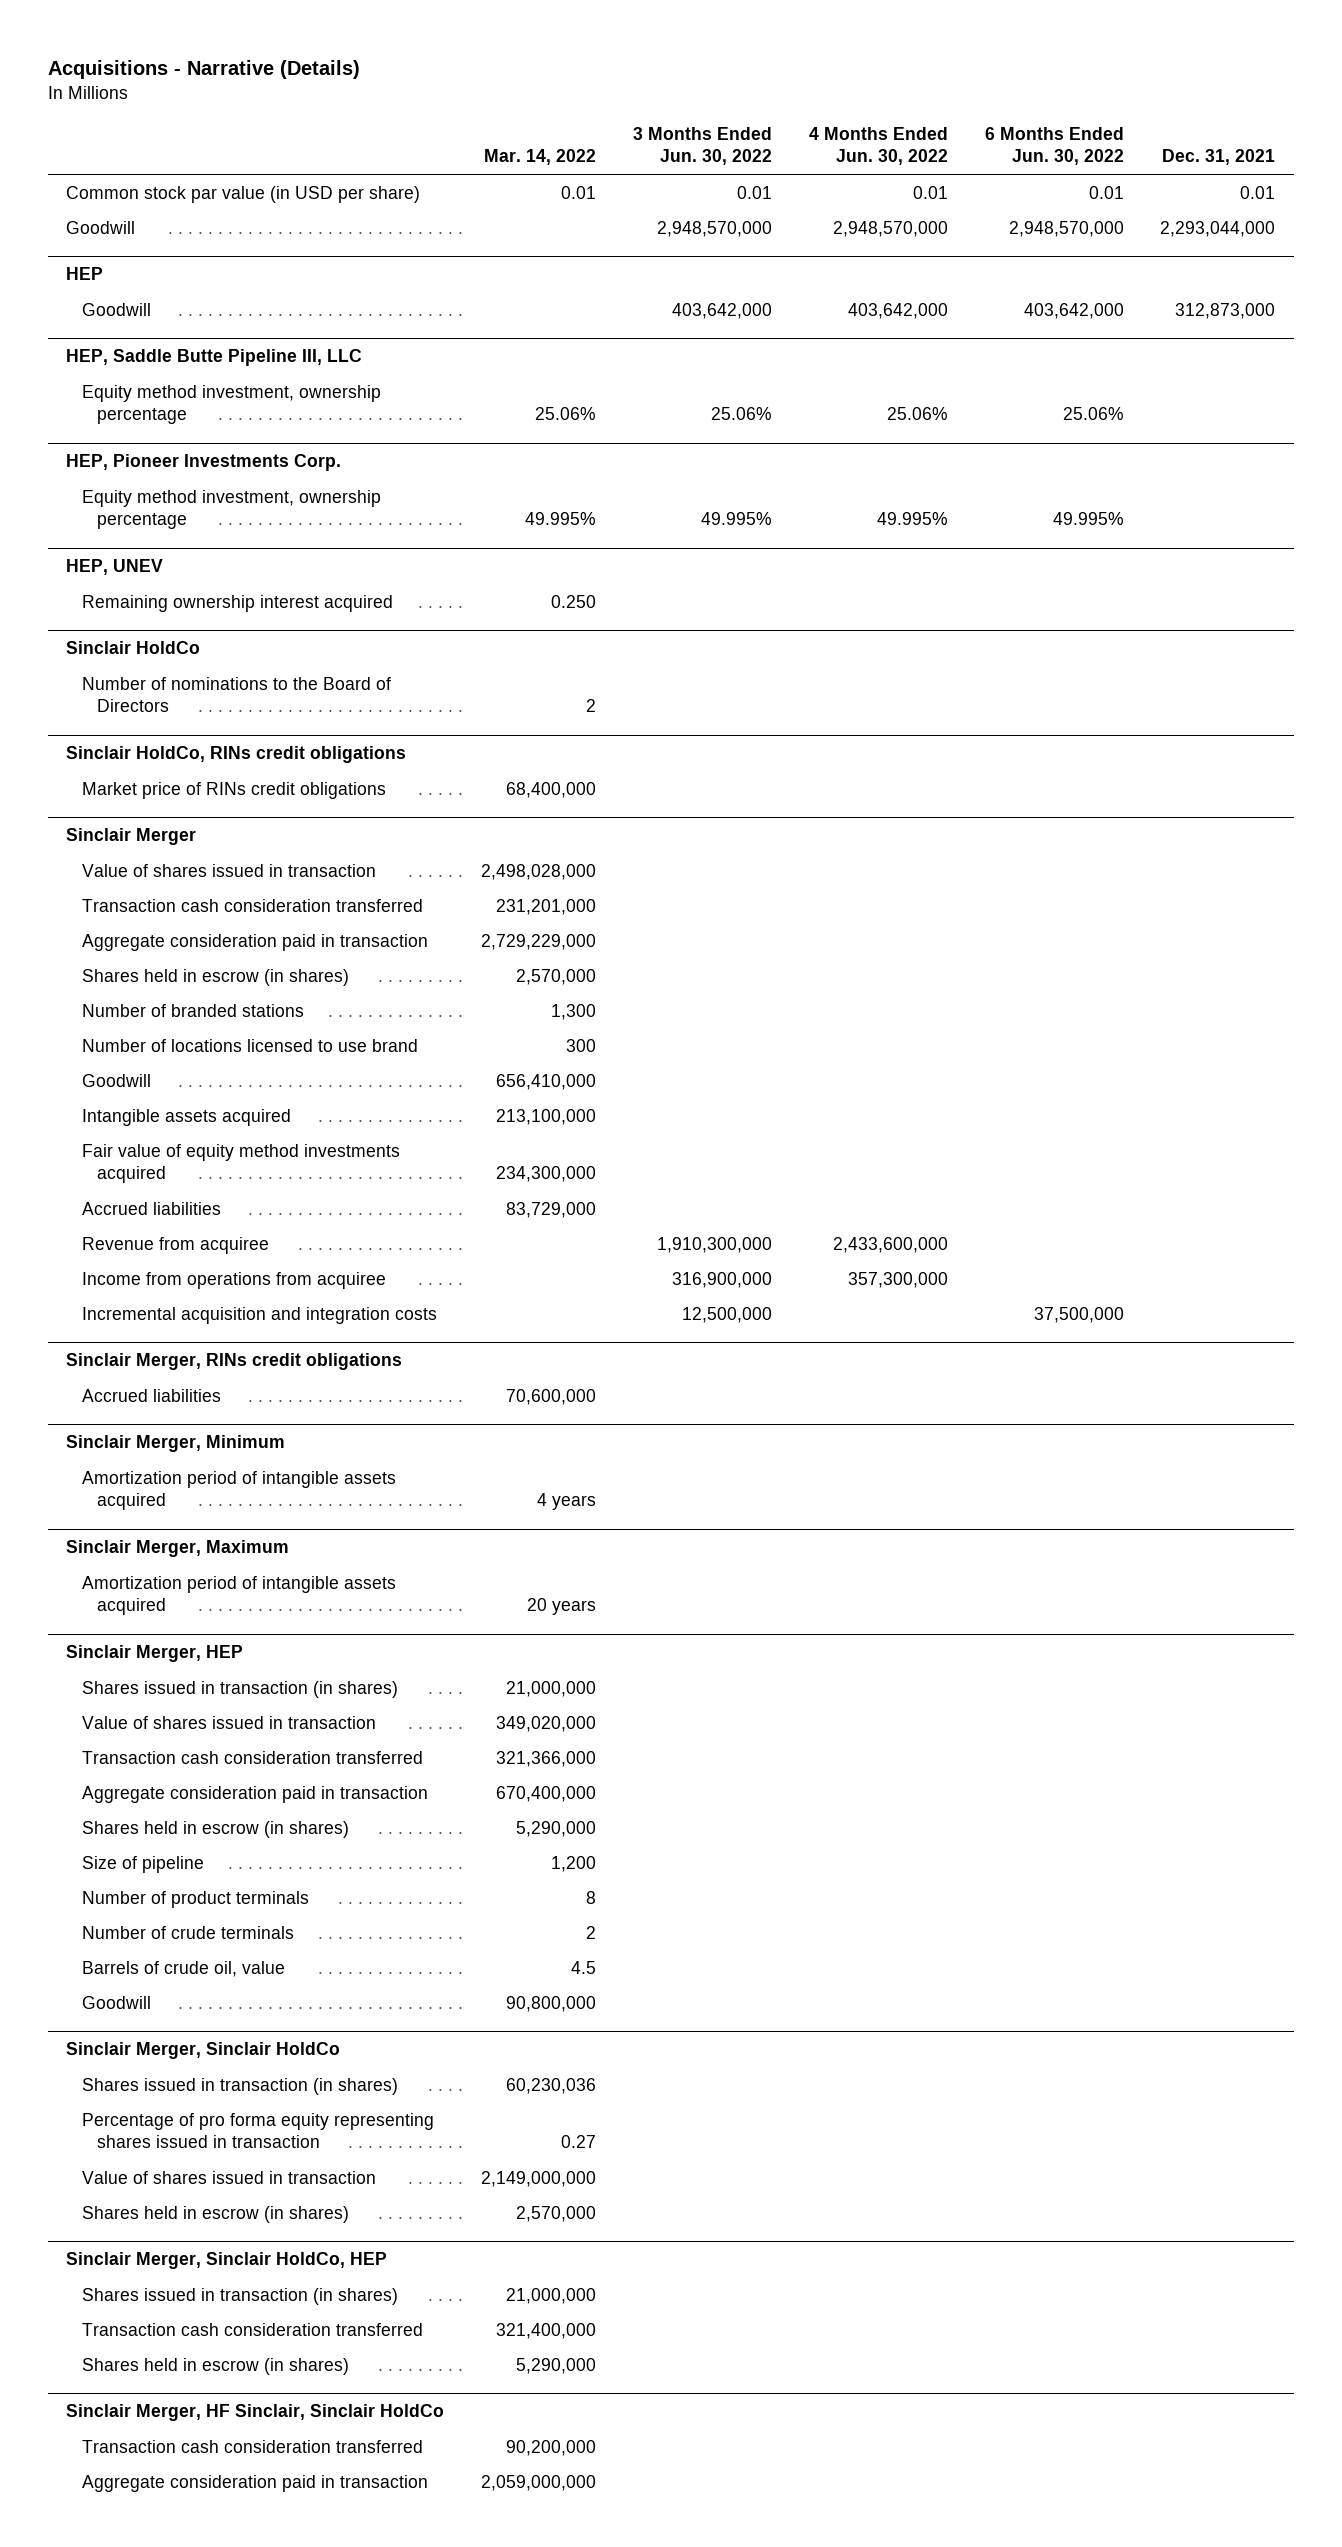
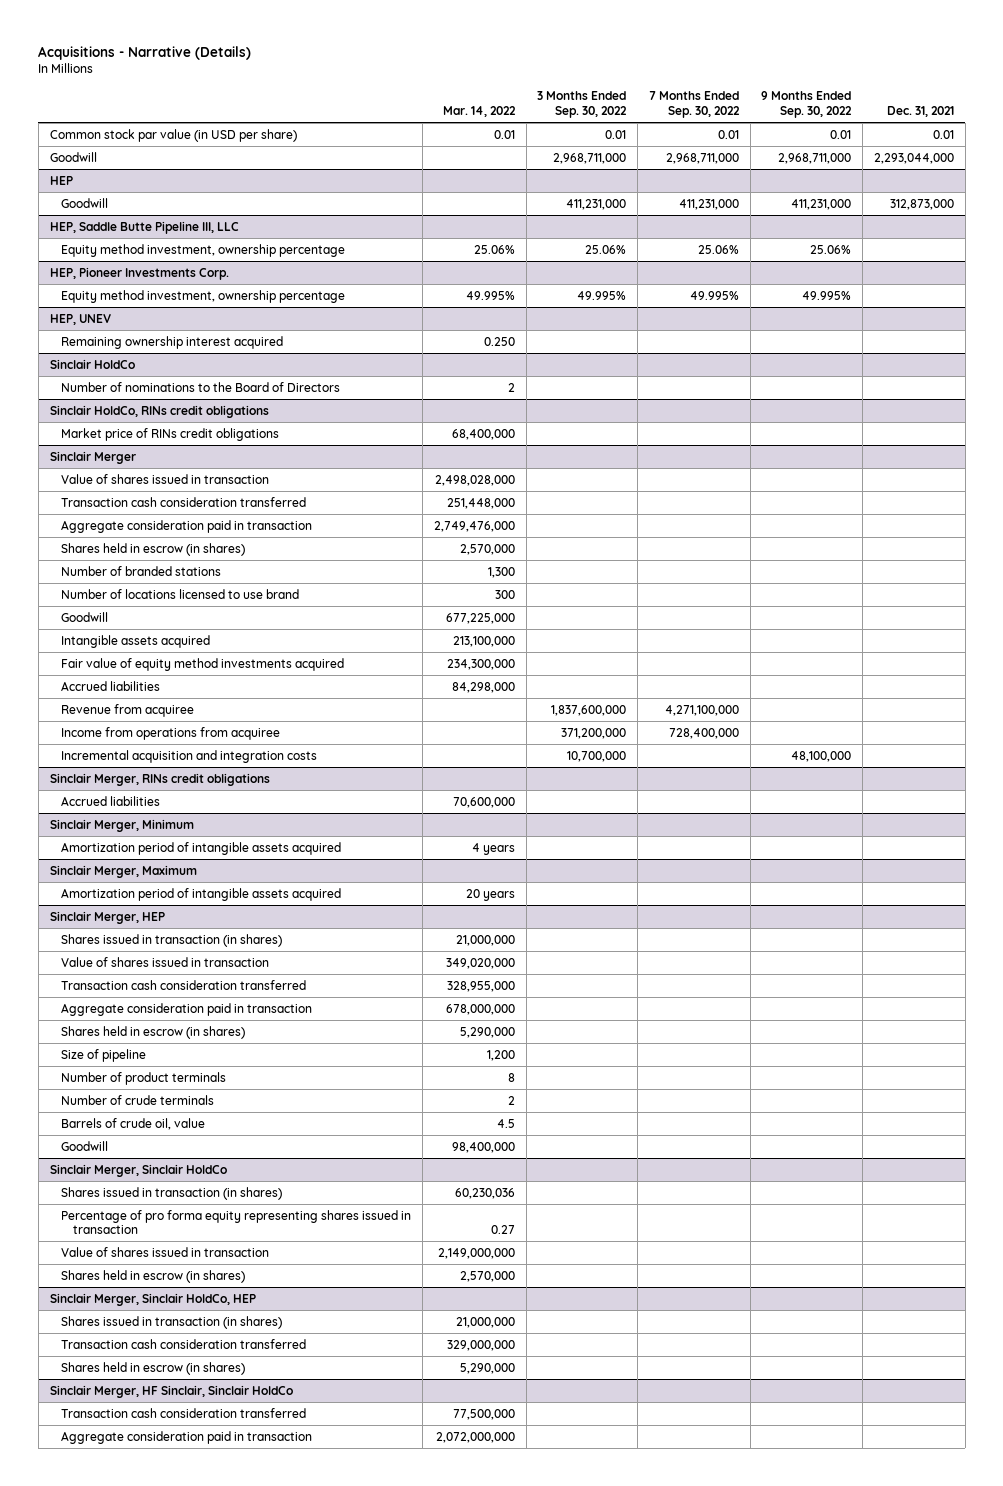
[633,126,773,166] 3 Months Ended Jun. 30, 2022 -> none
[808,126,948,166] 4 Months Ended Jun. 30, 2022 -> none
[984,126,1124,166] 6 Months Ended Jun. 30, 2022 -> none
none -> [537,91,628,118] 3 Months Ended Sep. 30, 2022
none -> [648,91,740,118] 7 Months Ended Sep. 30, 2022
none -> [761,91,853,118] 9 Months Ended Sep. 30, 2022
[496,898,597,915] 231,201,000 -> [446,497,515,509] 251,448,000
[481,933,597,950] 2,729,229,000 -> [433,520,515,532] 2,749,476,000
[496,1073,597,1090] 656,410,000 -> [445,612,515,624] 677,225,000
[506,1201,597,1218] 83,729,000 -> [451,681,515,693] 84,298,000
[496,1750,597,1767] 321,366,000 -> [446,980,515,992] 328,955,000
[496,1785,597,1802] 670,400,000 -> [445,1003,515,1015] 678,000,000
[506,1995,597,2012] 90,800,000 -> [451,1141,515,1153] 98,400,000
[496,2322,597,2339] 321,400,000 -> [446,1339,515,1351] 329,000,000
[506,2439,597,2456] 90,200,000 -> [452,1408,515,1420] 77,500,000
[481,2474,597,2491] 2,059,000,000 -> [435,1431,515,1443] 2,072,000,000

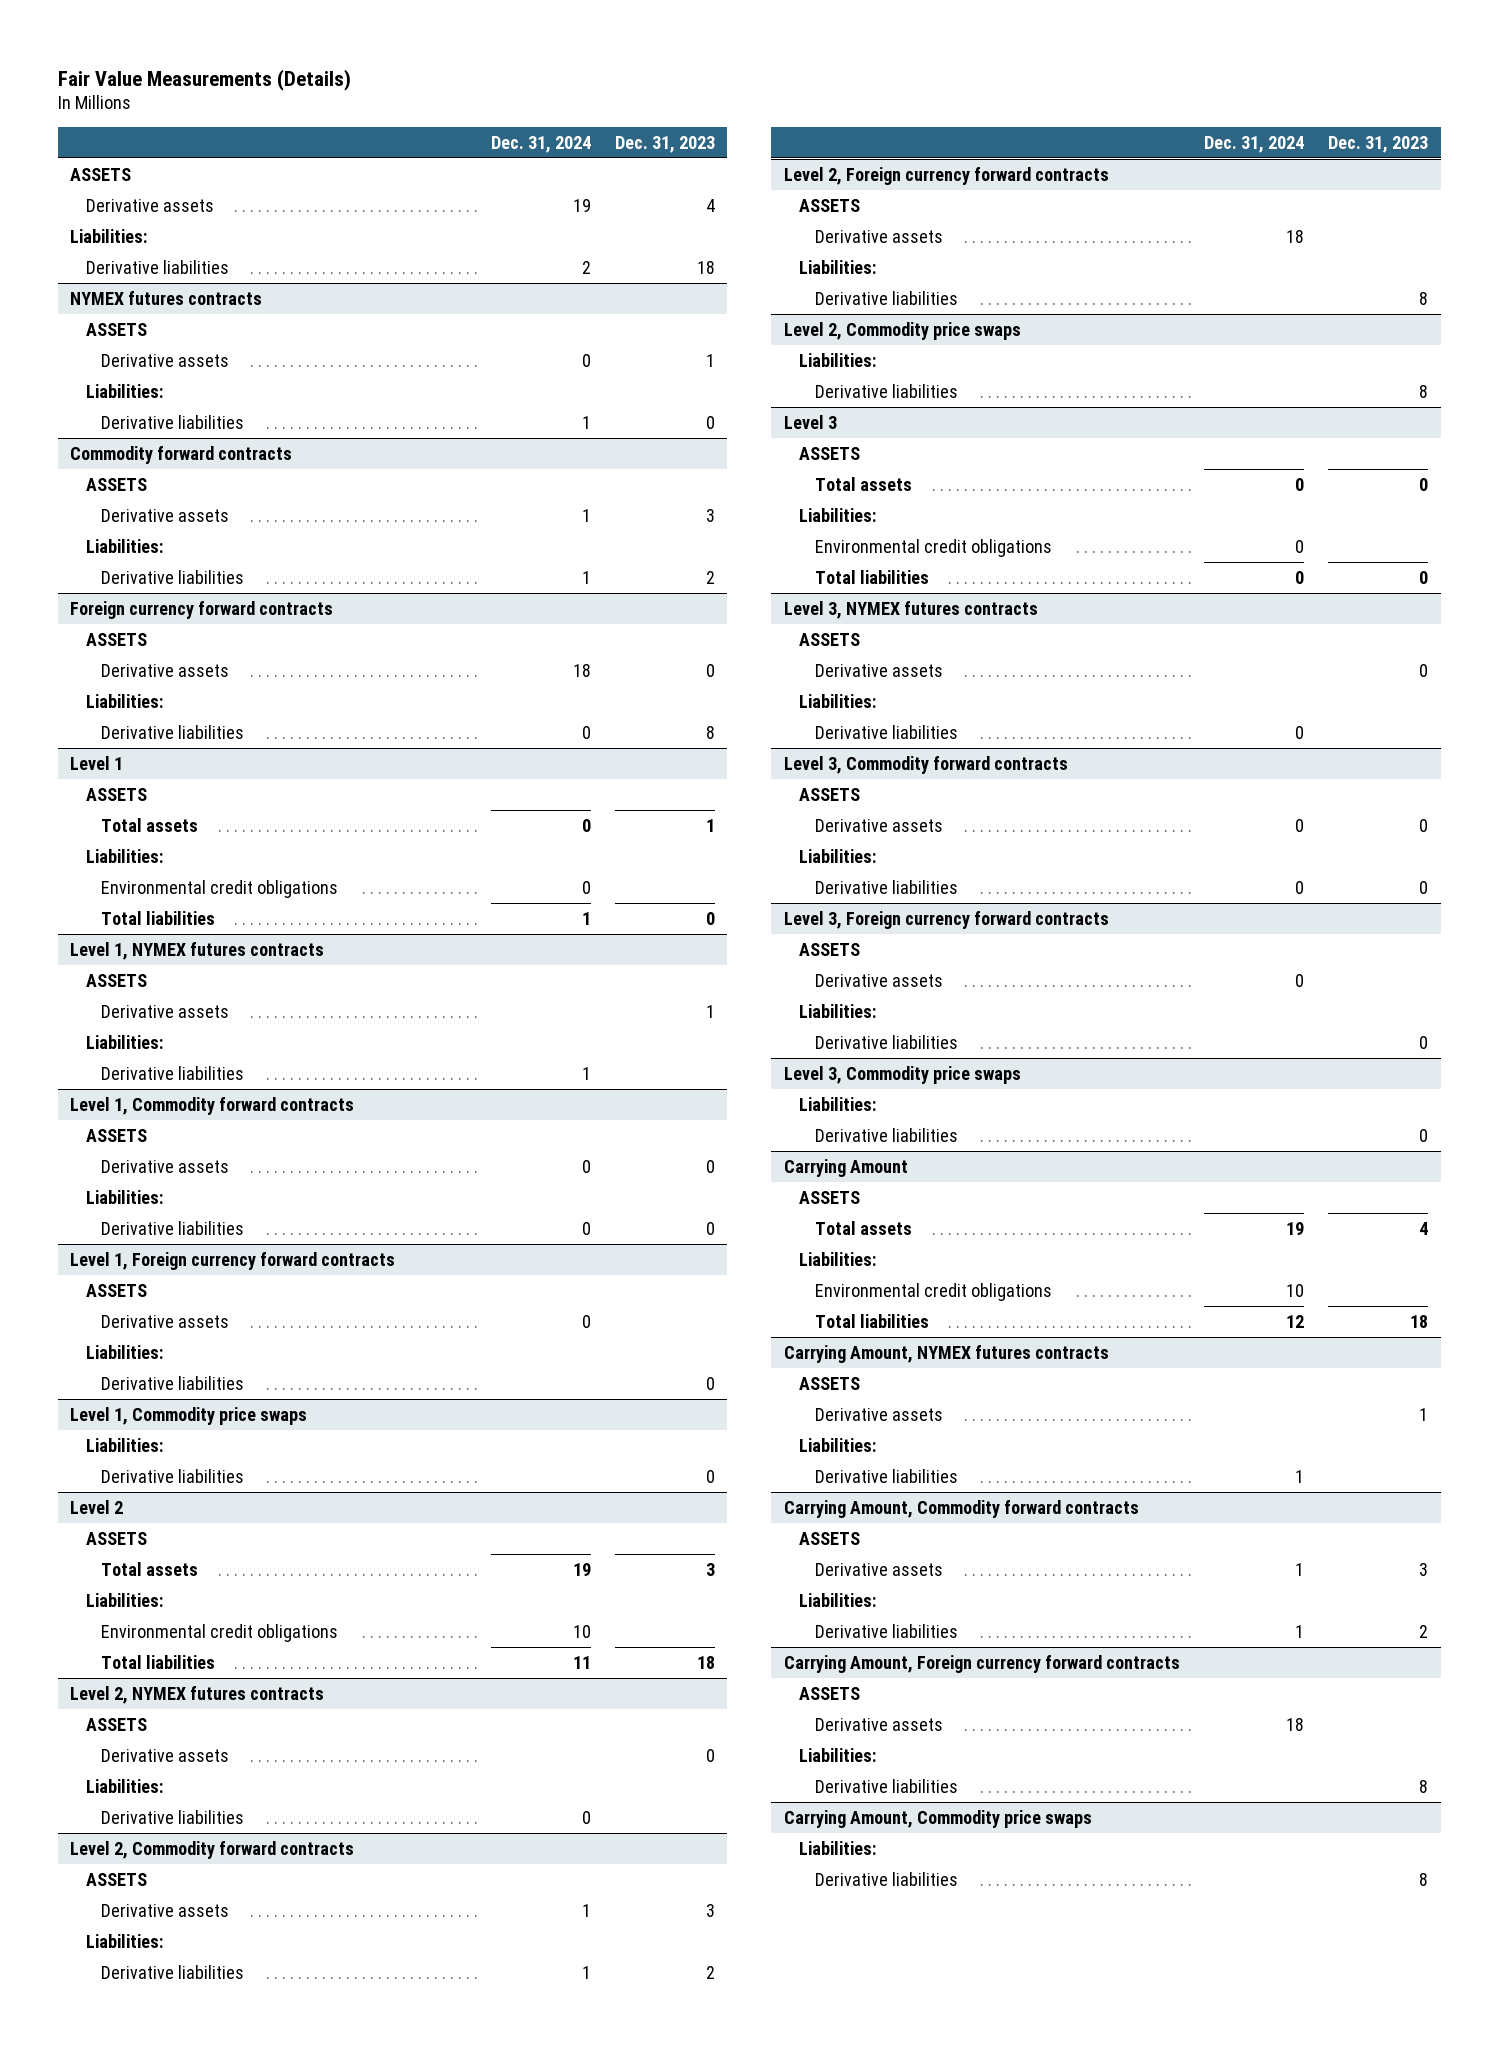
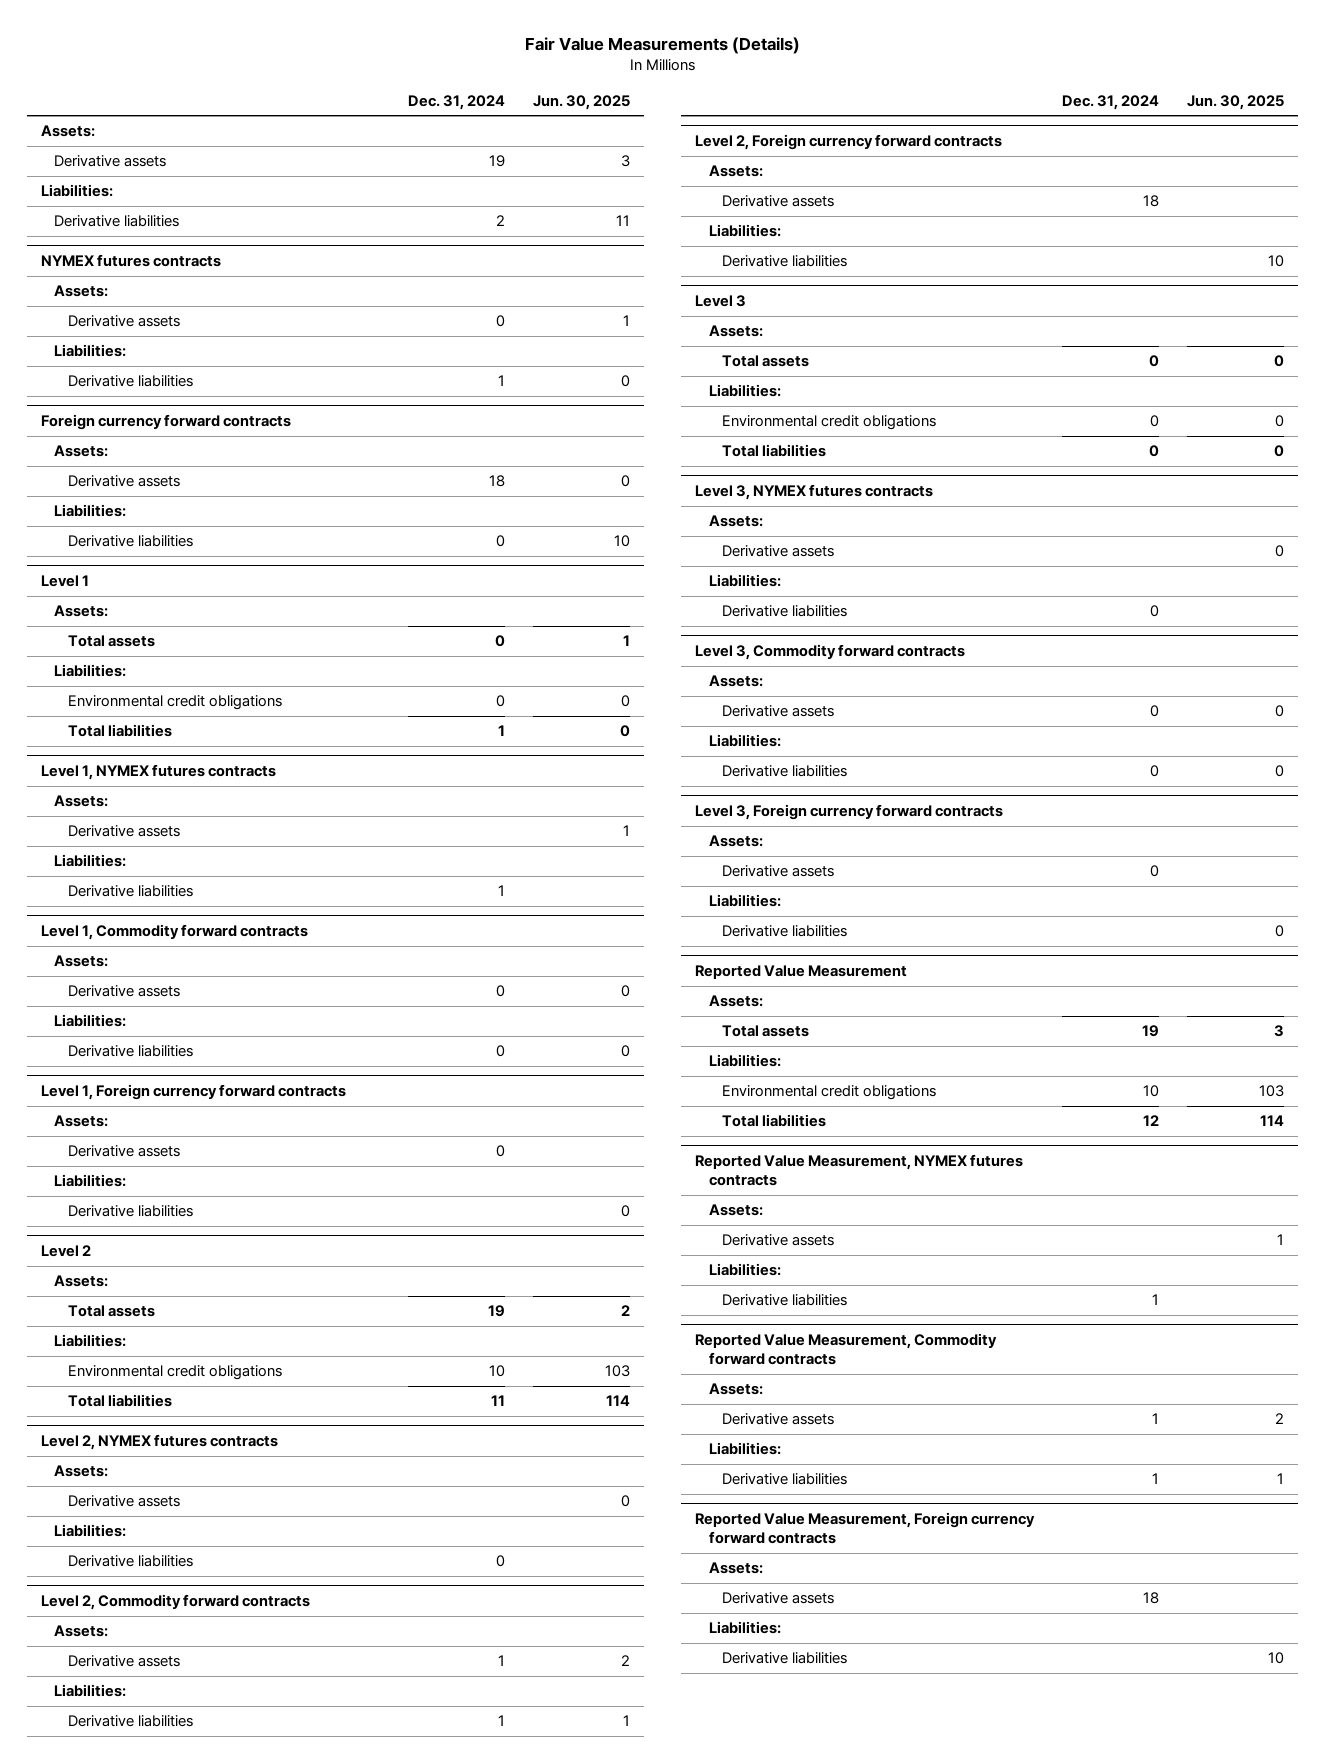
[614,135,715,153] Dec. 31, 2023 -> none
none -> [533,94,631,110] Jun. 30, 2025
[70,167,132,181] ASSETS -> [41,125,96,138] Assets:
[85,322,147,336] ASSETS -> [54,285,109,298] Assets:
[70,445,293,464] Commodity forward contracts -> none
[85,477,147,491] ASSETS -> none
[101,508,230,522] Derivative assets -> none
[85,538,163,553] Liabilities: -> none
[101,569,245,584] Derivative liabilities -> none
[85,632,147,646] ASSETS -> [54,445,109,458] Assets:
[85,787,147,801] ASSETS -> [54,605,109,618] Assets:
[85,973,147,987] ASSETS -> [54,795,109,808] Assets:
[85,1128,147,1142] ASSETS -> [54,955,109,968] Assets:
[85,1283,147,1297] ASSETS -> [54,1115,109,1128] Assets:
[70,1406,308,1425] Level 1, Commodity price swaps -> none
[85,1437,163,1452] Liabilities: -> none
[101,1468,245,1483] Derivative liabilities -> none
[85,1531,147,1545] ASSETS -> [54,1275,109,1288] Assets:
[85,1717,147,1731] ASSETS -> [54,1465,109,1478] Assets:
[85,1872,147,1886] ASSETS -> [54,1625,109,1638] Assets:
[799,198,861,212] ASSETS -> [708,165,763,178] Assets:
[783,321,1021,340] Level 2, Commodity price swaps -> none
[799,352,877,367] Liabilities: -> none
[814,383,958,398] Derivative liabilities -> none
[799,446,861,460] ASSETS -> [708,325,763,338] Assets:
[799,632,861,646] ASSETS -> [708,515,763,528] Assets:
[799,787,861,801] ASSETS -> [708,675,763,688] Assets:
[799,942,861,956] ASSETS -> [708,835,763,848] Assets:
[783,1065,1021,1084] Level 3, Commodity price swaps -> none
[799,1096,877,1111] Liabilities: -> none
[814,1127,958,1142] Derivative liabilities -> none
[783,1158,908,1177] Carrying Amount -> [695,964,908,979] Reported Value Measurement
[799,1190,861,1204] ASSETS -> [708,995,763,1008] Assets:
[783,1344,1109,1363] Carrying Amount, NYMEX futures contracts -> none
none -> [695,1153,1024,1187] Reported Value Measurement, NYMEX futures contracts
[799,1376,861,1390] ASSETS -> [708,1204,763,1217] Assets:
[783,1499,1139,1518] Carrying Amount, Commodity forward contracts -> none
none -> [695,1332,998,1366] Reported Value Measurement, Commodity forward contracts
[799,1531,861,1545] ASSETS -> [708,1383,763,1396] Assets:
[783,1654,1180,1673] Carrying Amount, Foreign currency forward contracts -> none
none -> [695,1511,1036,1545] Reported Value Measurement, Foreign currency forward contracts
[799,1686,861,1700] ASSETS -> [708,1562,763,1575] Assets:
[783,1809,1092,1828] Carrying Amount, Commodity price swaps -> none
[799,1840,877,1855] Liabilities: -> none
[814,1871,958,1886] Derivative liabilities -> none

